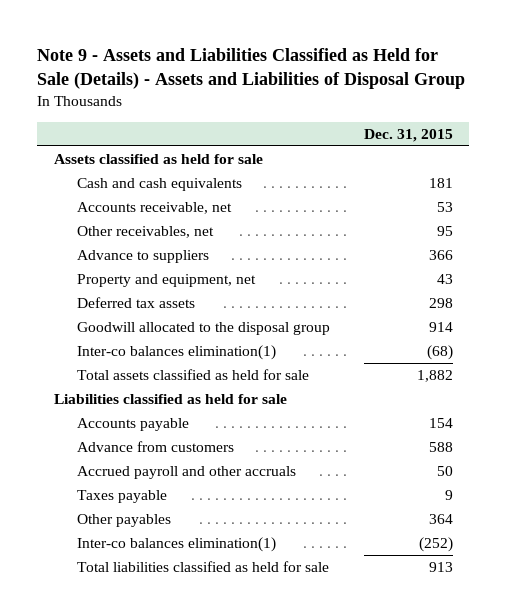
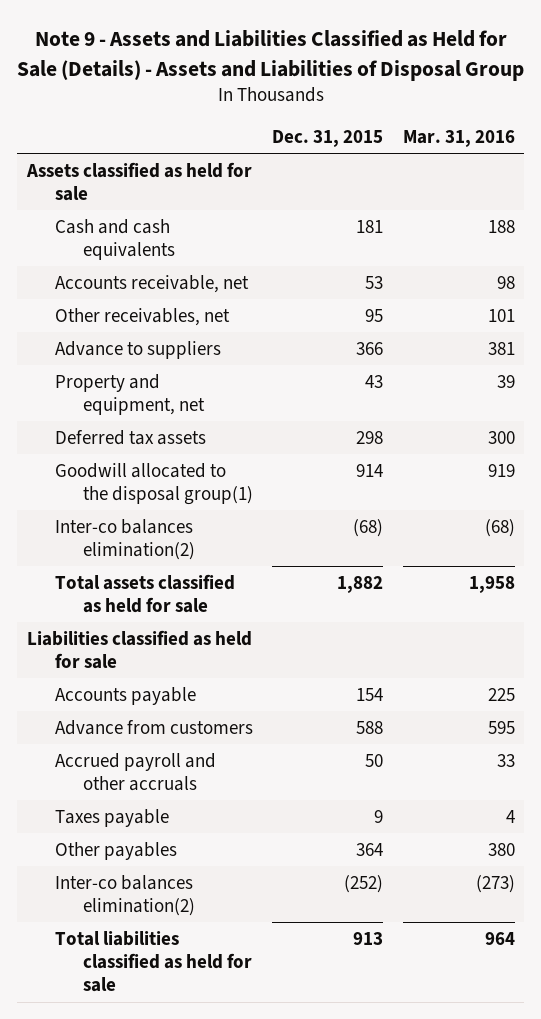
none -> [402,129,515,147] Mar. 31, 2016
[77,322,331,336] Goodwill allocated to the disposal group -> [54,462,253,506] Goodwill allocated to the disposal group(1)
[77,345,277,361] Inter-co balances elimination(1) -> [54,518,195,561] Inter-co balances elimination(2)
[77,537,277,553] Inter-co balances elimination(1) -> [54,874,195,917] Inter-co balances elimination(2)

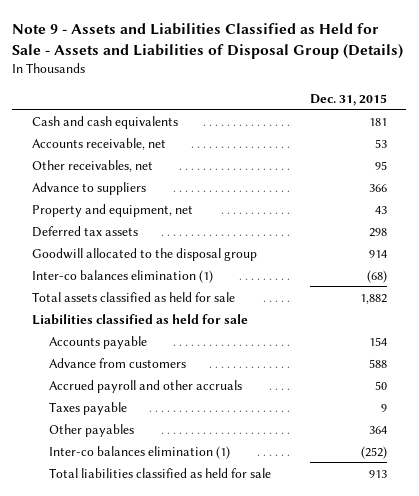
[16,30,524,81] Note 9 - Assets and Liabilities Classified as Held for Sale (Details) - Assets and Liabilities of Disposal Group -> [12,22,404,59] Note 9 - Assets and Liabilities Classified as Held for Sale - Assets and Liabilities of Disposal Group (Details)
[402,129,515,147] Mar. 31, 2016 -> none
[25,161,252,202] Assets classified as held for sale -> none
[54,462,253,506] Goodwill allocated to the disposal group(1) -> [31,247,257,261] Goodwill allocated to the disposal group
[54,518,195,561] Inter-co balances elimination(2) -> [31,269,213,283] Inter-co balances elimination (1)
[54,874,195,917] Inter-co balances elimination(2) -> [48,445,230,459] Inter-co balances elimination (1)

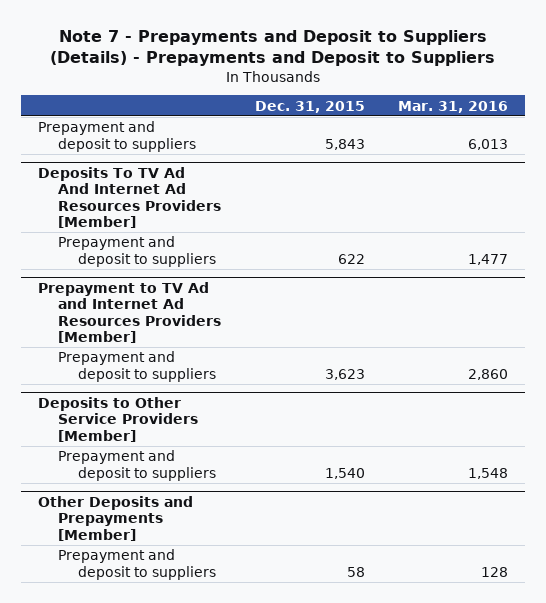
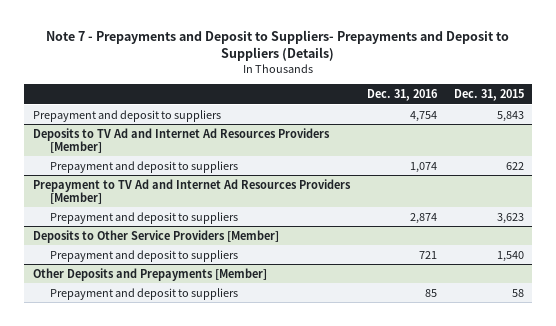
[49,29,495,67] Note 7 - Prepayments and Deposit to Suppliers (Details) - Prepayments and Deposit to Suppliers -> [46,30,510,62] Note 7 - Prepayments and Deposit to Suppliers- Prepayments and Deposit to Suppliers (Details)
[398,100,509,113] Mar. 31, 2016 -> none
none -> [366,89,438,102] Dec. 31, 2016
[37,166,221,229] Deposits To TV Ad And Internet Ad Resources Providers [Member] -> [32,127,330,153] Deposits to TV Ad and Internet Ad Resources Providers [Member]

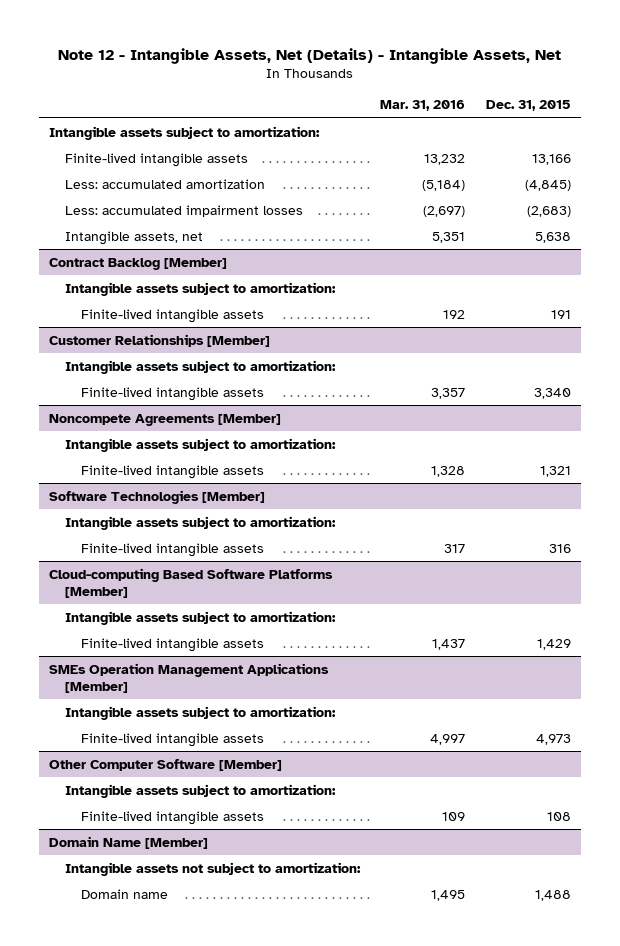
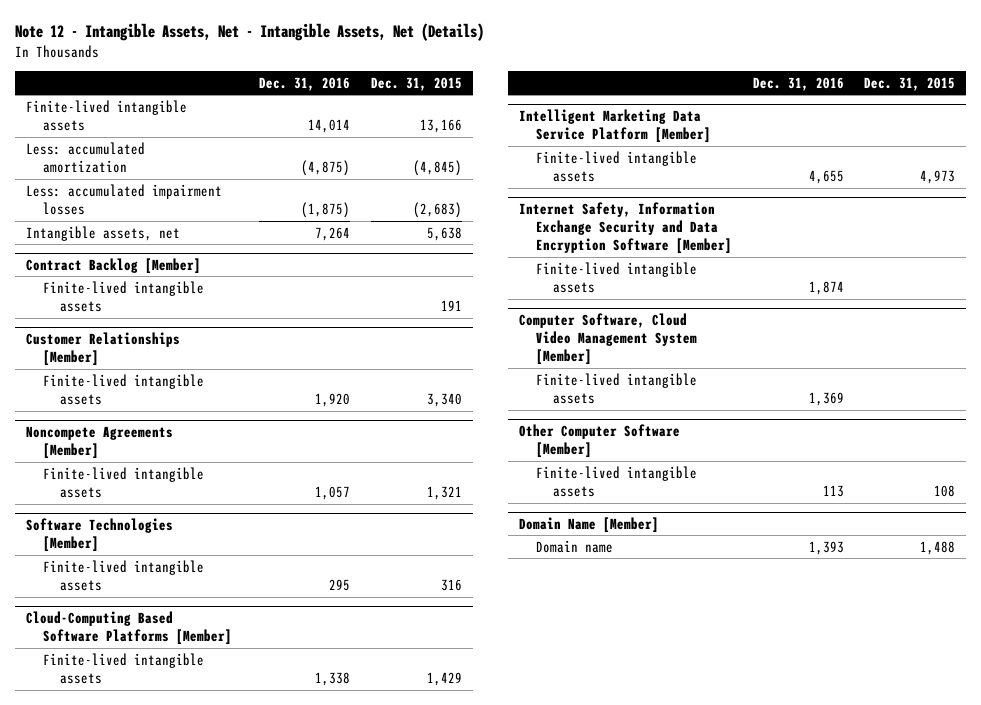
[57,48,561,65] Note 12 - Intangible Assets, Net (Details) - Intangible Assets, Net -> [15,23,485,42] Note 12 - Intangible Assets, Net - Intangible Assets, Net (Details)
[380,100,466,112] Mar. 31, 2016 -> none
none -> [259,76,351,91] Dec. 31, 2016
[49,125,321,140] Intangible assets subject to amortization: -> none
[65,281,337,296] Intangible assets subject to amortization: -> none
[65,359,337,374] Intangible assets subject to amortization: -> none
[65,437,337,452] Intangible assets subject to amortization: -> none
[65,515,337,530] Intangible assets subject to amortization: -> none
[65,610,337,625] Intangible assets subject to amortization: -> none
[49,567,334,598] Cloud-computing Based Software Platforms [Member] -> [25,610,232,646] Cloud-Computing Based Software Platforms [Member]
[49,662,330,693] SMEs Operation Management Applications [Member] -> none
[65,705,337,720] Intangible assets subject to amortization: -> none
none -> [518,108,711,144] Intelligent Marketing Data Service Platform [Member]
none -> [518,201,732,255] Internet Safety, Information Exchange Security and Data Encryption Software [Member]
none -> [535,261,697,293] Finite-lived intangible assets
none -> [518,312,697,366] Computer Software, Cloud Video Management System [Member]
none -> [535,372,697,404] Finite-lived intangible assets
[65,783,337,798] Intangible assets subject to amortization: -> none
[65,861,362,876] Intangible assets not subject to amortization: -> none

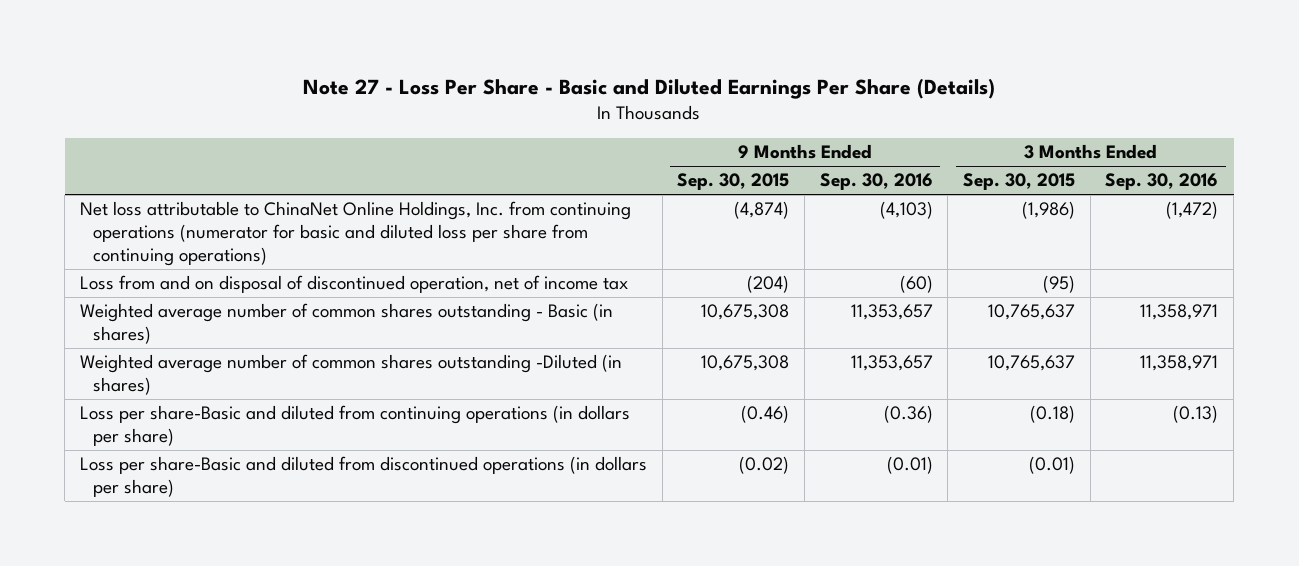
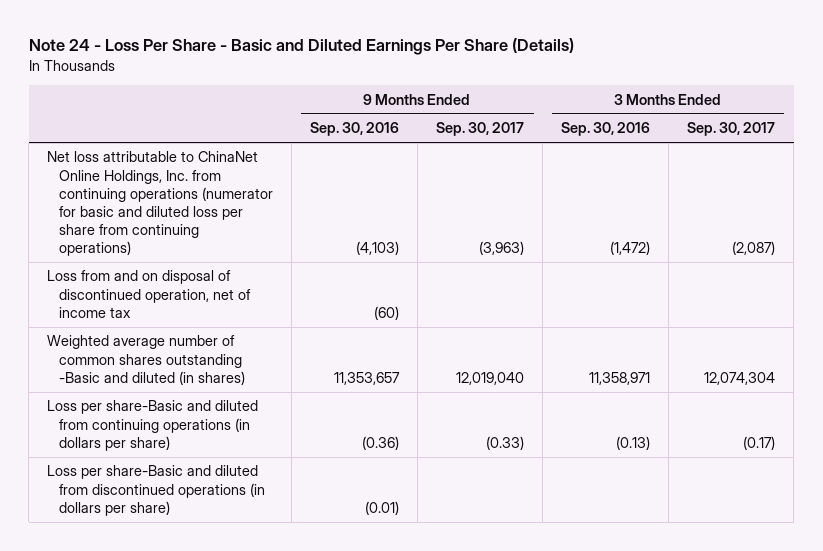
[303,77,996,99] Note 27 - Loss Per Share - Basic and Diluted Earnings Per Share (Details) -> [28,38,574,56] Note 24 - Loss Per Share - Basic and Diluted Earnings Per Share (Details)
[677,173,790,191] Sep. 30, 2015 -> none
[963,173,1076,191] Sep. 30, 2015 -> none
none -> [436,122,525,137] Sep. 30, 2017
none -> [687,122,776,137] Sep. 30, 2017
[80,354,623,395] Weighted average number of common shares outstanding -Diluted (in shares) -> none
[80,303,614,344] Weighted average number of common shares outstanding - Basic (in shares) -> [47,335,246,385] Weighted average number of common shares outstanding -Basic and diluted (in shares)

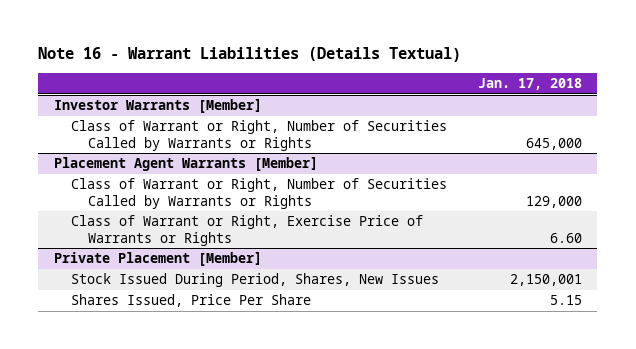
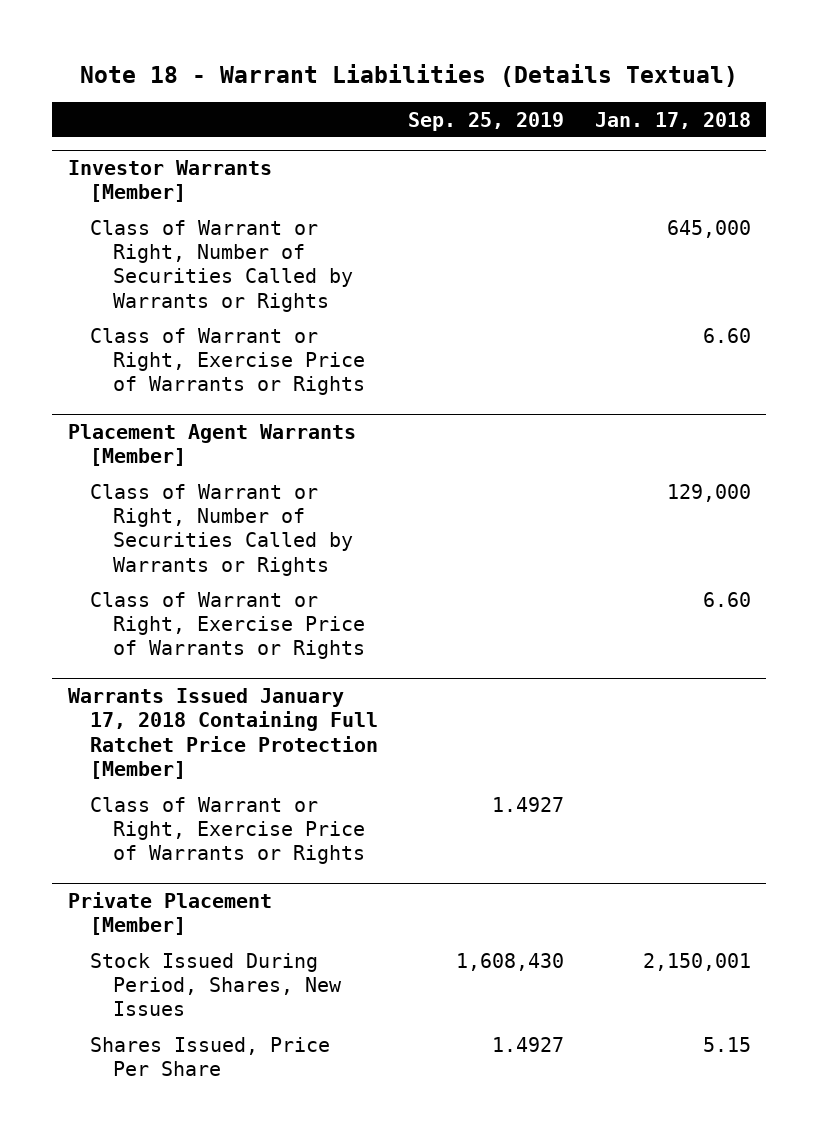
[38,47,462,63] Note 16 - Warrant Liabilities (Details Textual) -> [80,63,739,87] Note 18 - Warrant Liabilities (Details Textual)
none -> [408,111,565,131] Sep. 25, 2019
none -> [90,327,365,396] Class of Warrant or Right, Exercise Price of Warrants or Rights
none -> [67,687,379,780] Warrants Issued January 17, 2018 Containing Full Ratchet Price Protection [Member]
none -> [90,796,365,865] Class of Warrant or Right, Exercise Price of Warrants or Rights

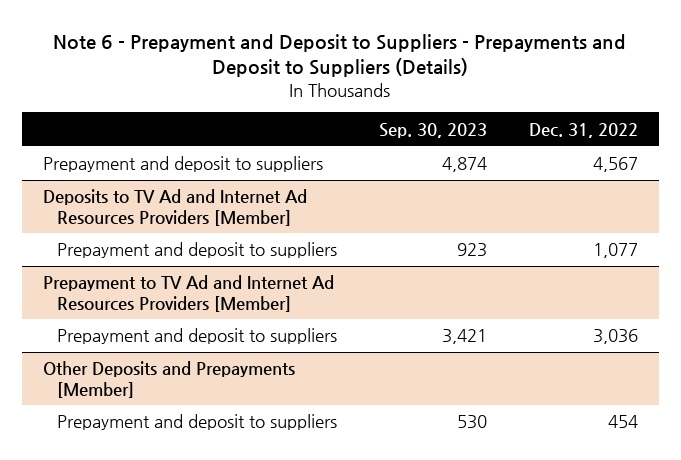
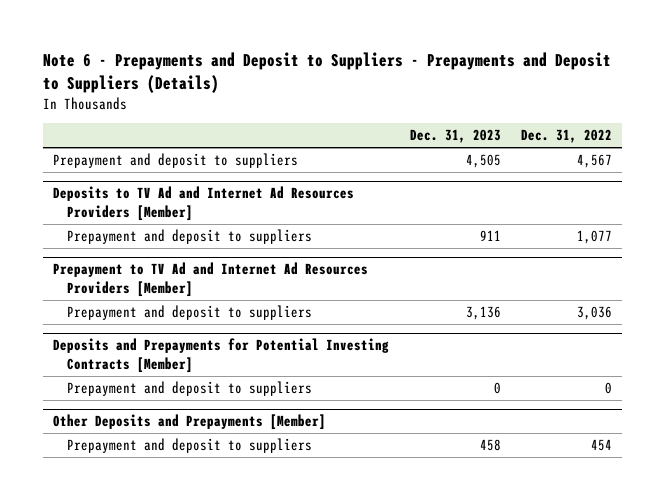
[53,33,627,78] Note 6 - Prepayment and Deposit to Suppliers - Prepayments and Deposit to Suppliers (Details) -> [43,52,612,93] Note 6 - Prepayments and Deposit to Suppliers - Prepayments and Deposit to Suppliers (Details)
[378,122,487,138] Sep. 30, 2023 -> none
none -> [409,129,501,144] Dec. 31, 2023
none -> [53,338,390,373] Deposits and Prepayments for Potential Investing Contracts [Member]
none -> [66,381,312,397] Prepayment and deposit to suppliers

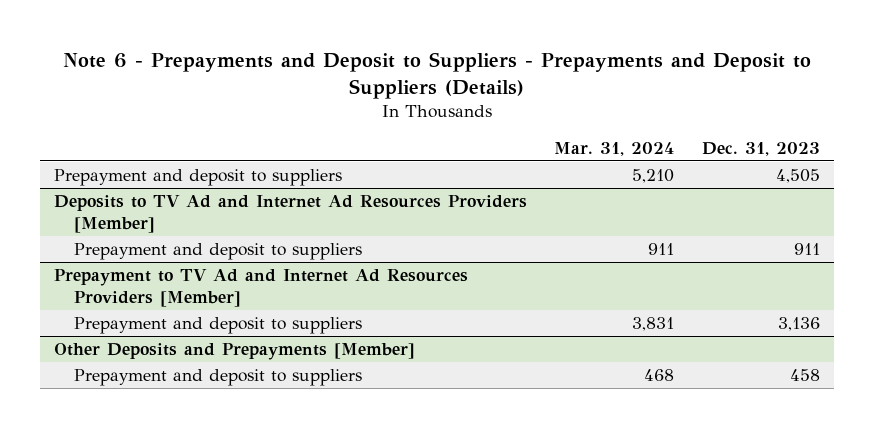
[520,129,612,144] Dec. 31, 2022 -> none
none -> [554,141,675,156] Mar. 31, 2024
[53,338,390,373] Deposits and Prepayments for Potential Investing Contracts [Member] -> none
[66,381,312,397] Prepayment and deposit to suppliers -> none

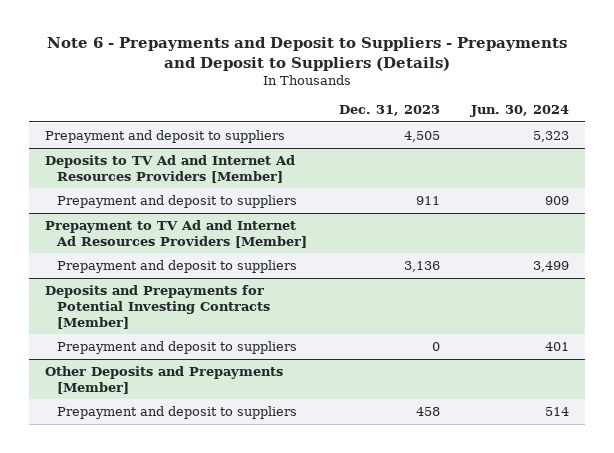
[554,141,675,156] Mar. 31, 2024 -> none
none -> [470,104,570,117] Jun. 30, 2024
none -> [44,284,271,329] Deposits and Prepayments for Potential Investing Contracts [Member]
none -> [57,340,298,354] Prepayment and deposit to suppliers

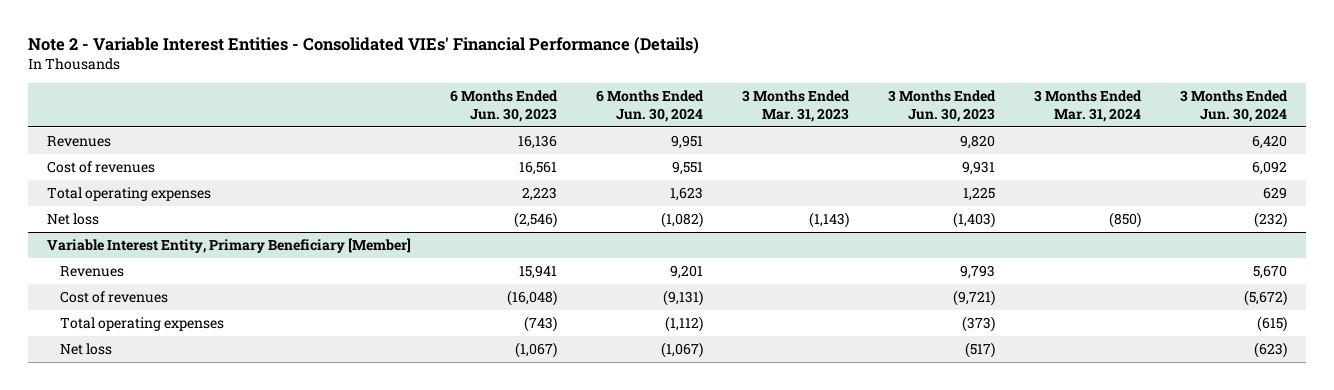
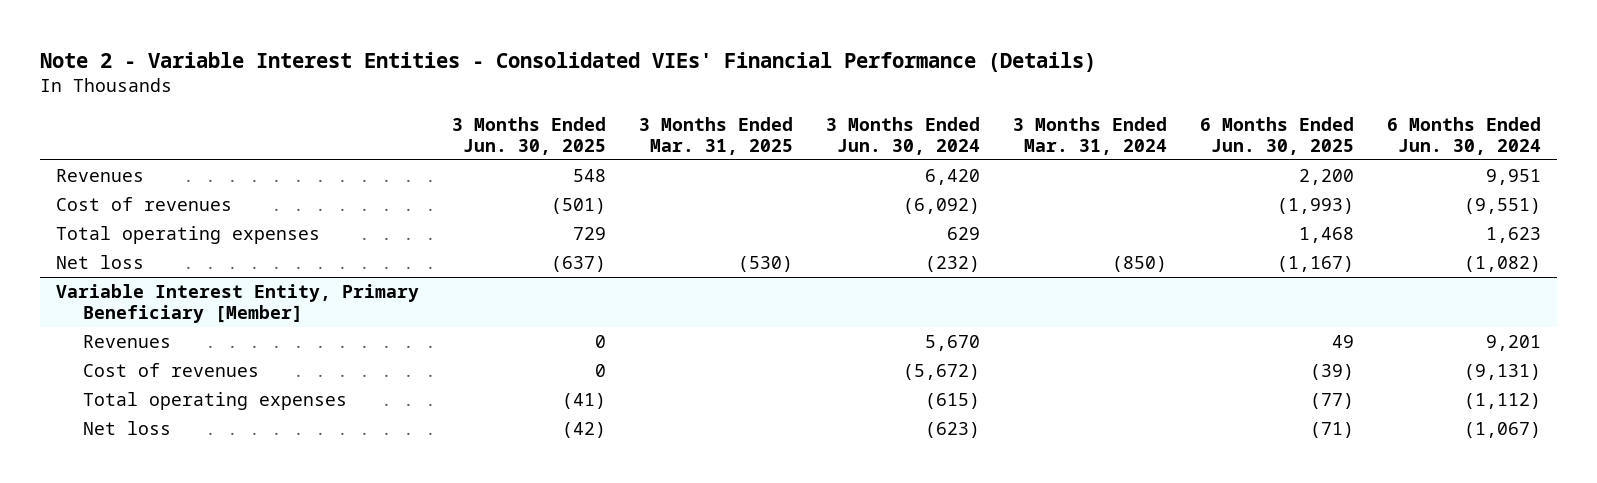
[450,90,559,122] 6 Months Ended Jun. 30, 2023 -> none
[741,90,850,122] 3 Months Ended Mar. 31, 2023 -> none
[887,90,996,122] 3 Months Ended Jun. 30, 2023 -> none
none -> [452,116,607,155] 3 Months Ended Jun. 30, 2025
none -> [639,116,794,155] 3 Months Ended Mar. 31, 2025
none -> [1199,116,1354,155] 6 Months Ended Jun. 30, 2025
[672,161,704,176] 9,551 -> [1463,197,1541,214] (9,551)
[1251,161,1287,176] 6,092 -> [902,197,980,214] (6,092)

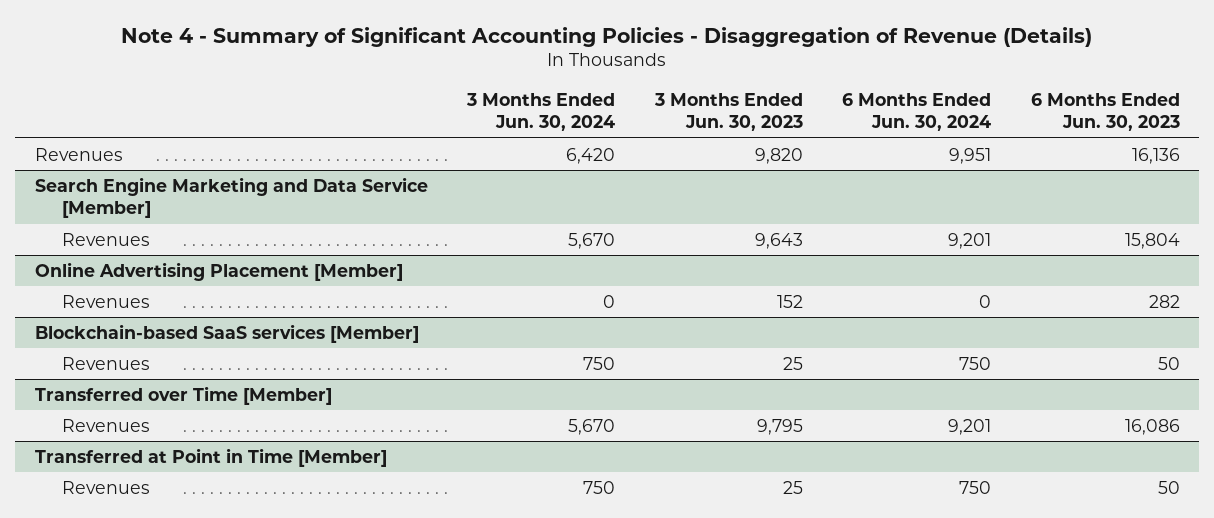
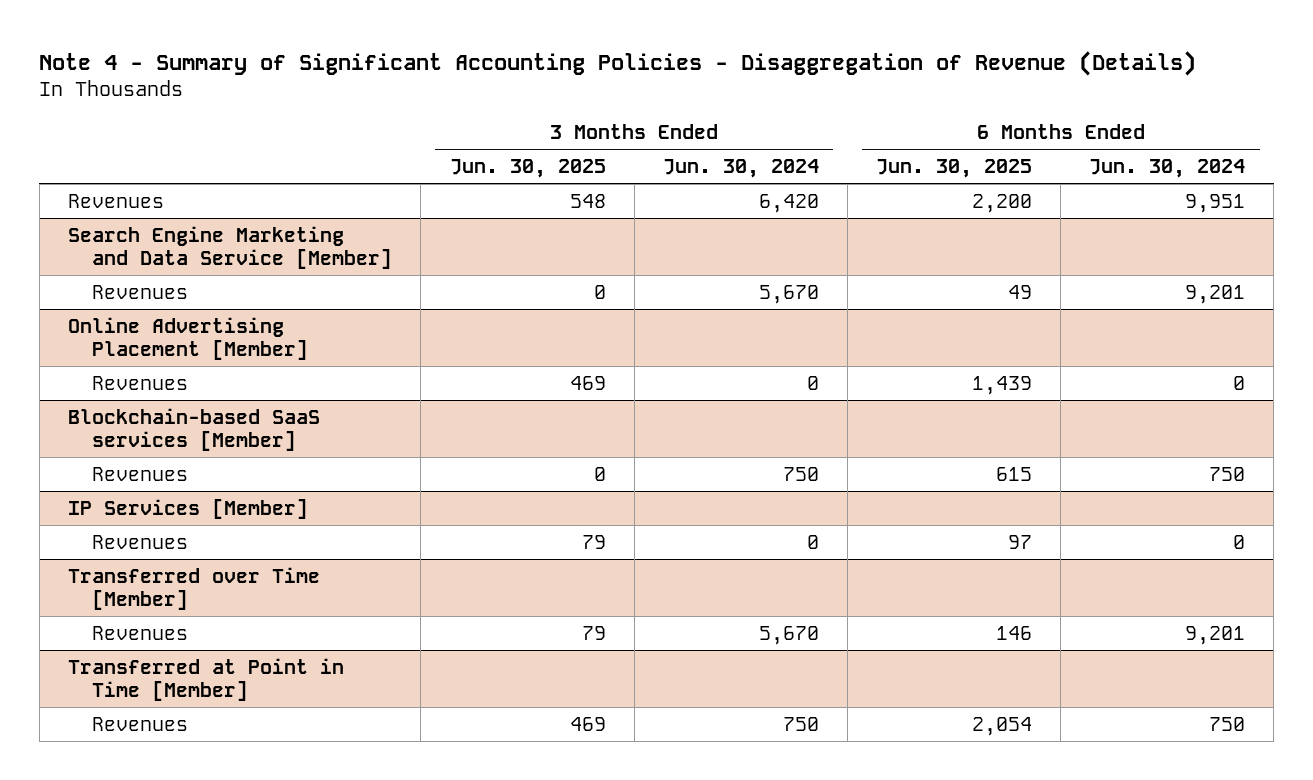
[653,92,803,132] 3 Months Ended Jun. 30, 2023 -> none
[1030,92,1180,132] 6 Months Ended Jun. 30, 2023 -> none
none -> [449,158,606,178] Jun. 30, 2025
none -> [876,158,1033,178] Jun. 30, 2025
none -> [68,498,309,519] IP Services [Member]
none -> [92,534,189,549] Revenues

